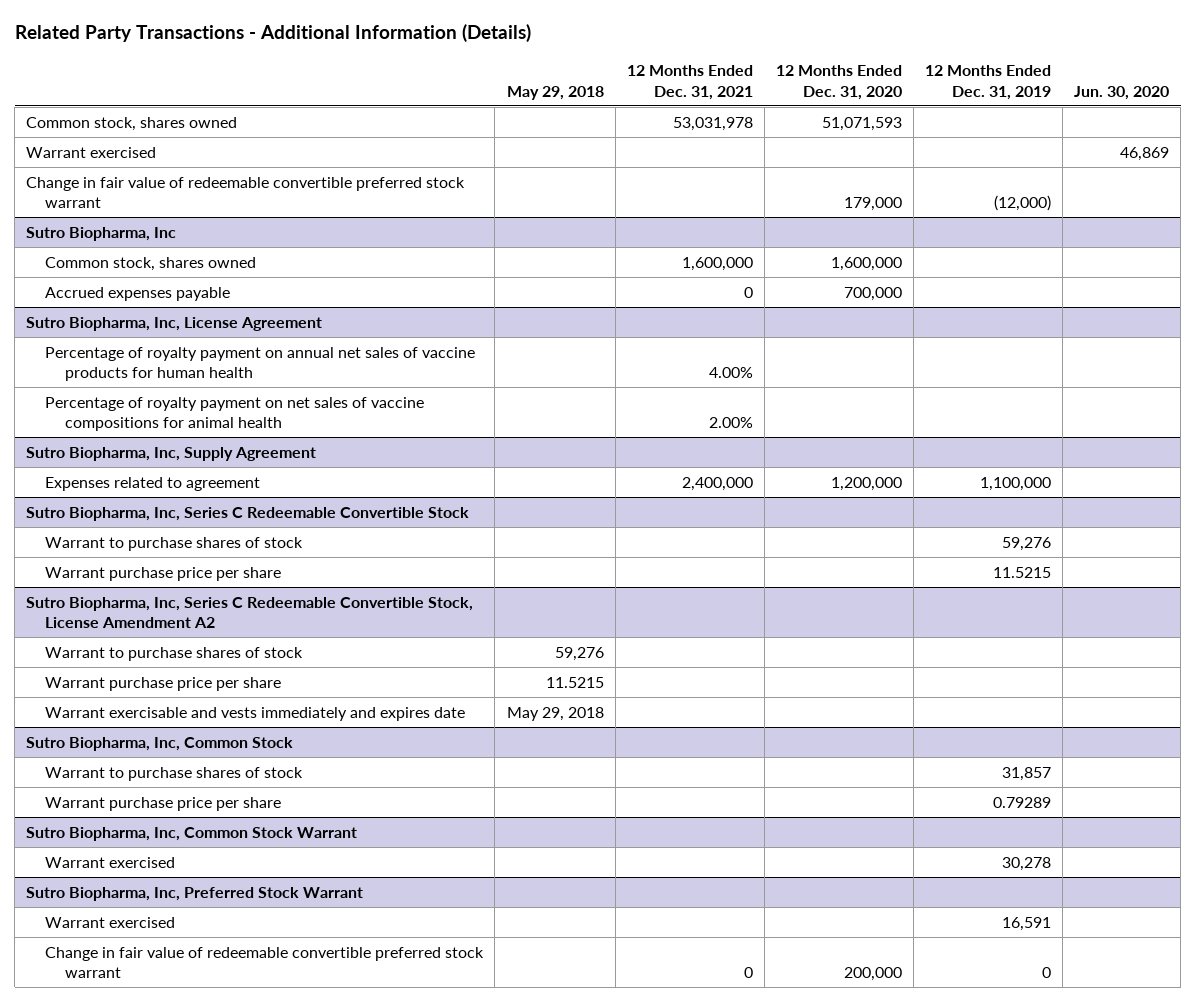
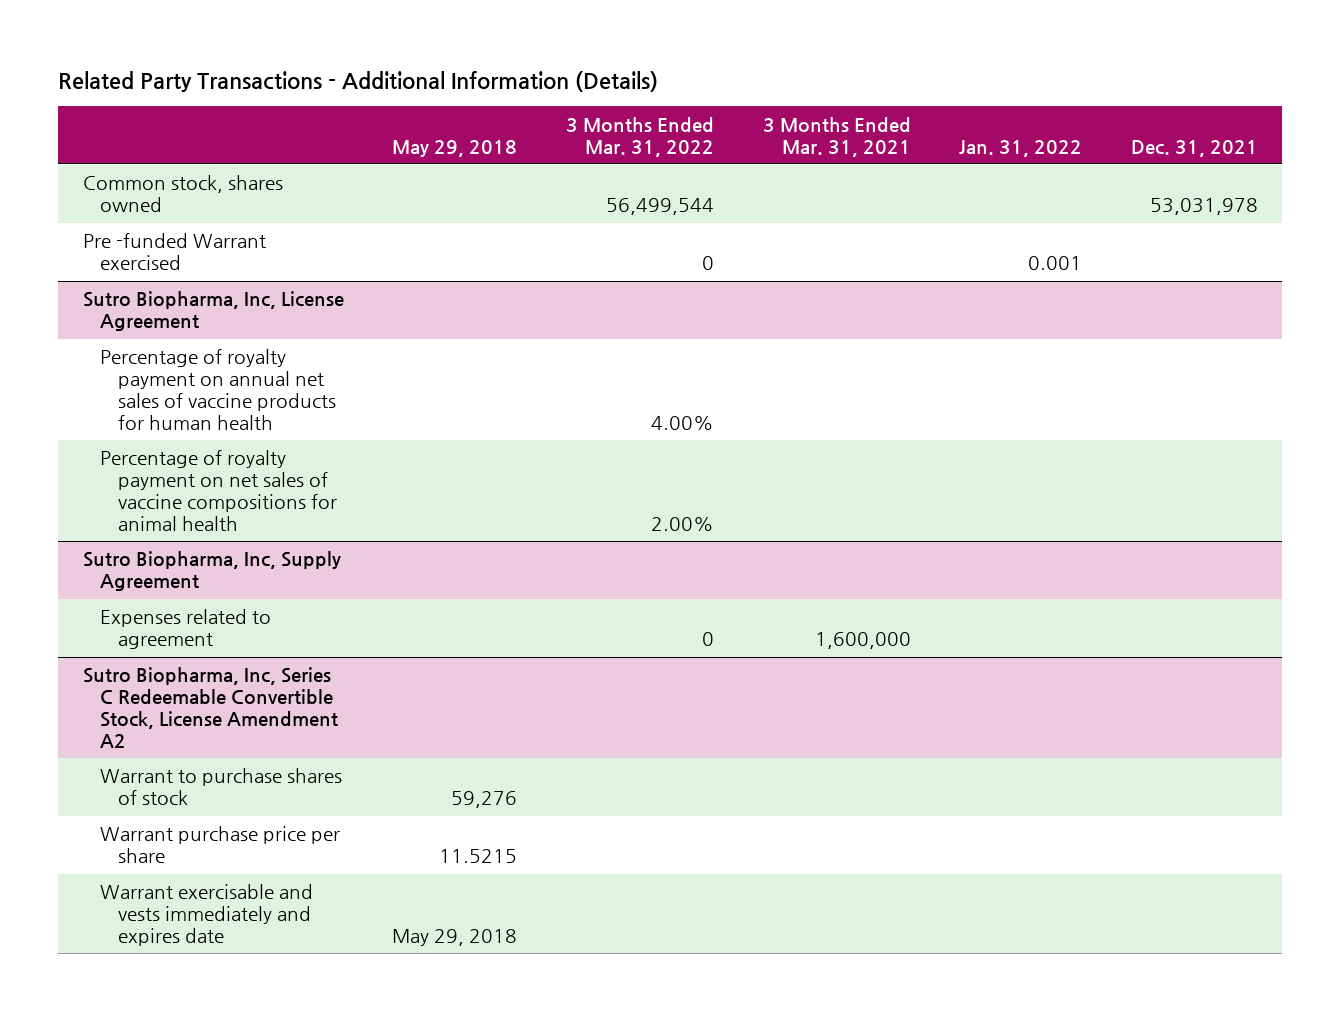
[626,65,753,100] 12 Months Ended Dec. 31, 2021 -> none
[775,65,902,100] 12 Months Ended Dec. 31, 2020 -> none
[924,65,1051,100] 12 Months Ended Dec. 31, 2019 -> none
[1074,85,1170,100] Jun. 30, 2020 -> none
none -> [566,116,715,157] 3 Months Ended Mar. 31, 2022
none -> [762,116,911,157] 3 Months Ended Mar. 31, 2021
none -> [959,139,1083,157] Jan. 31, 2022
none -> [1131,139,1259,157] Dec. 31, 2021
[26,176,466,209] Change in fair value of redeemable convertible preferred stock warrant -> none
[26,226,177,241] Sutro Biopharma, Inc -> none
[45,256,257,271] Common stock, shares owned -> none
[45,286,231,301] Accrued expenses payable -> none
[26,146,157,158] Warrant exercised -> [82,233,266,271] Pre -funded Warrant exercised
[26,506,470,521] Sutro Biopharma, Inc, Series C Redeemable Convertible Stock -> none
[45,536,304,551] Warrant to purchase shares of stock -> none
[45,566,282,581] Warrant purchase price per share -> none
[26,736,294,751] Sutro Biopharma, Inc, Common Stock -> none
[45,766,304,781] Warrant to purchase shares of stock -> none
[45,796,282,811] Warrant purchase price per share -> none
[26,826,358,841] Sutro Biopharma, Inc, Common Stock Warrant -> none
[45,856,176,868] Warrant exercised -> none
[26,886,364,901] Sutro Biopharma, Inc, Preferred Stock Warrant -> none
[45,916,176,928] Warrant exercised -> none
[45,946,485,979] Change in fair value of redeemable convertible preferred stock warrant -> none

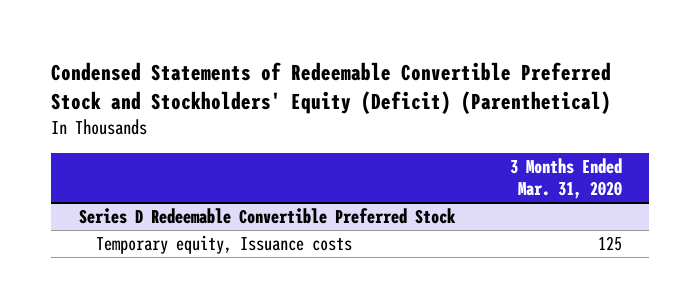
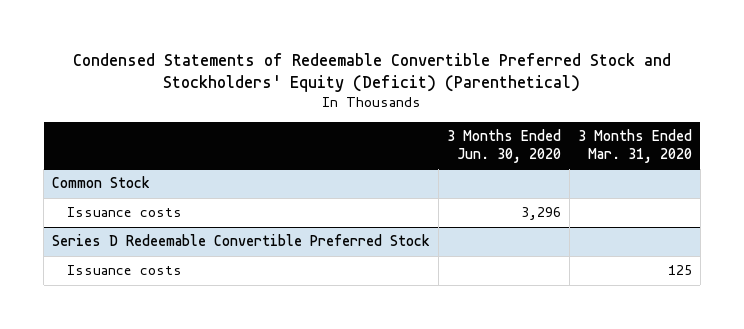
none -> [447,129,562,163] 3 Months Ended Jun. 30, 2020
none -> [52,176,151,189] Common Stock
none -> [67,207,183,218] Issuance costs
[95,235,352,255] Temporary equity, Issuance costs -> [67,265,183,276] Issuance costs

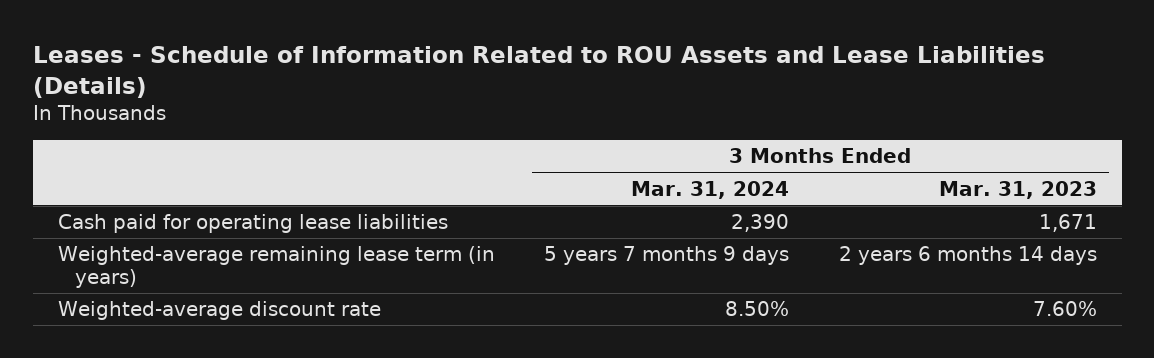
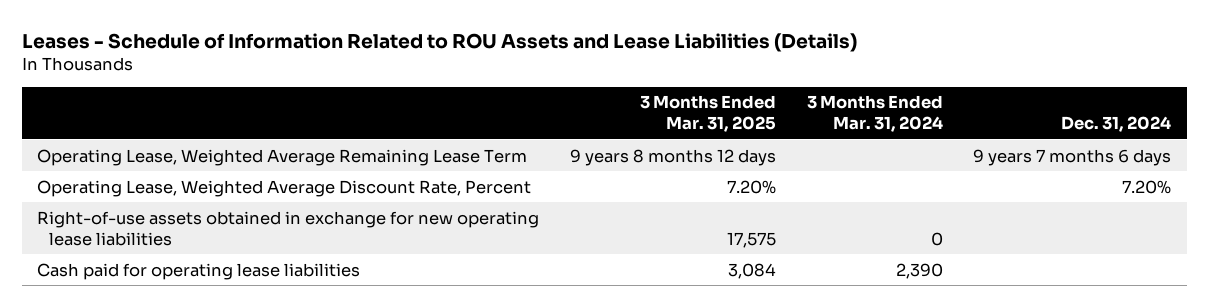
[938,180,1097,199] Mar. 31, 2023 -> none
none -> [640,95,777,133] 3 Months Ended Mar. 31, 2025
none -> [1061,116,1172,133] Dec. 31, 2024
none -> [37,148,528,166] Operating Lease, Weighted Average Remaining Lease Term
none -> [37,179,532,197] Operating Lease, Weighted Average Discount Rate, Percent
none -> [37,210,540,246] Right-of-use assets obtained in exchange for new operating lease liabilities
[57,246,495,289] Weighted-average remaining lease term (in years) -> none
[57,301,381,321] Weighted-average discount rate -> none

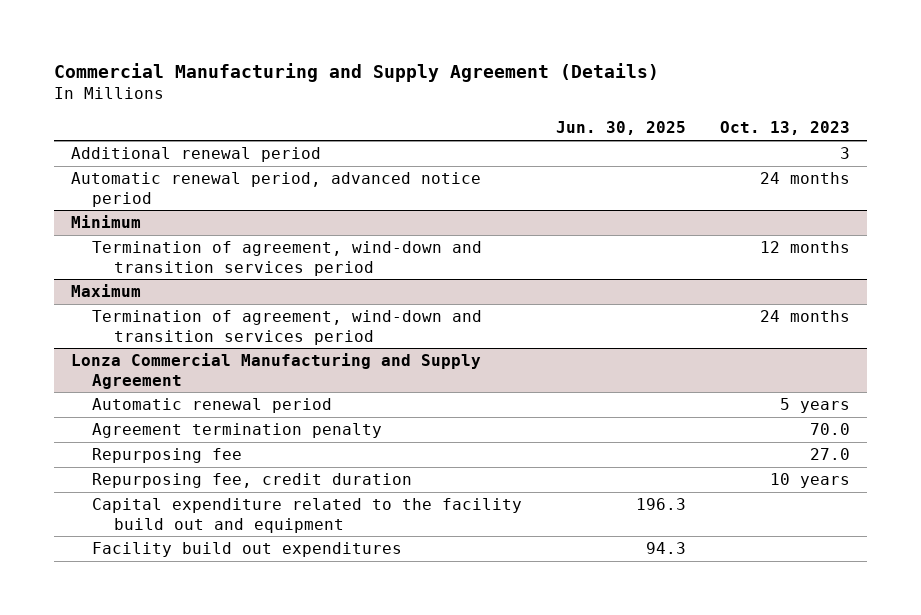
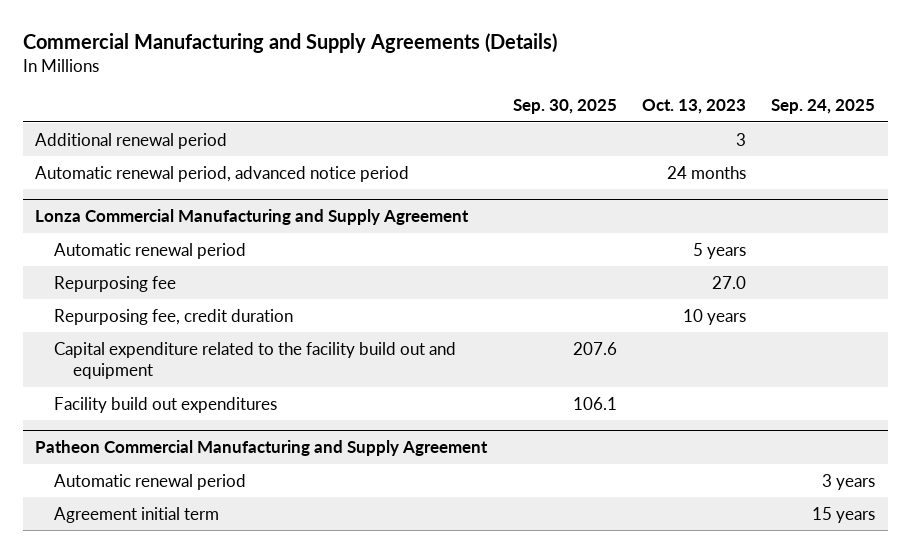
[53,63,659,83] Commercial Manufacturing and Supply Agreement (Details) -> [22,33,557,54] Commercial Manufacturing and Supply Agreements (Details)
[556,121,687,136] Jun. 30, 2025 -> none
none -> [512,99,617,115] Sep. 30, 2025
none -> [770,99,875,115] Sep. 24, 2025
[70,215,141,229] Minimum -> none
[92,241,483,276] Termination of agreement, wind-down and transition services period -> none
[70,284,141,298] Maximum -> none
[92,310,483,345] Termination of agreement, wind-down and transition services period -> none
[92,423,383,439] Agreement termination penalty -> none
none -> [35,440,489,457] Patheon Commercial Manufacturing and Supply Agreement
none -> [54,473,247,490] Automatic renewal period
none -> [54,506,220,523] Agreement initial term

